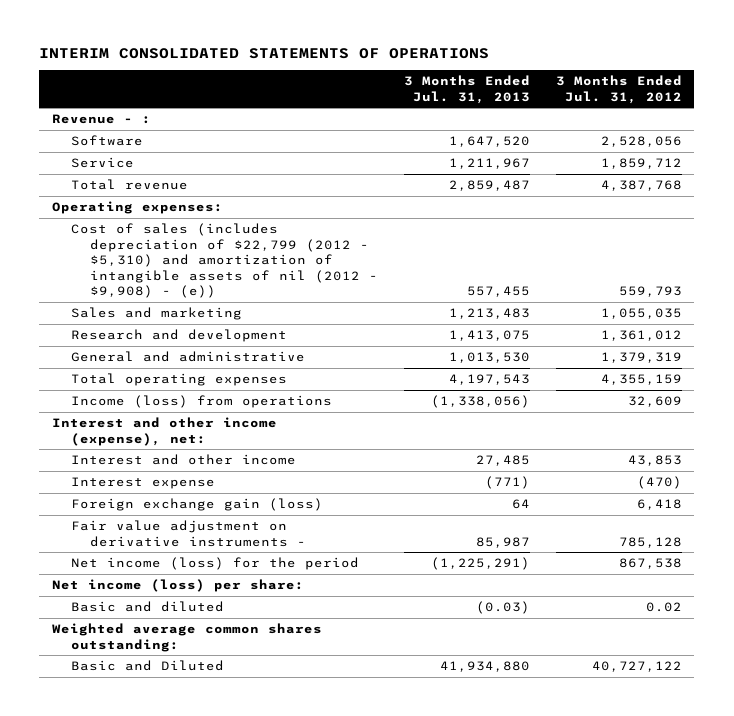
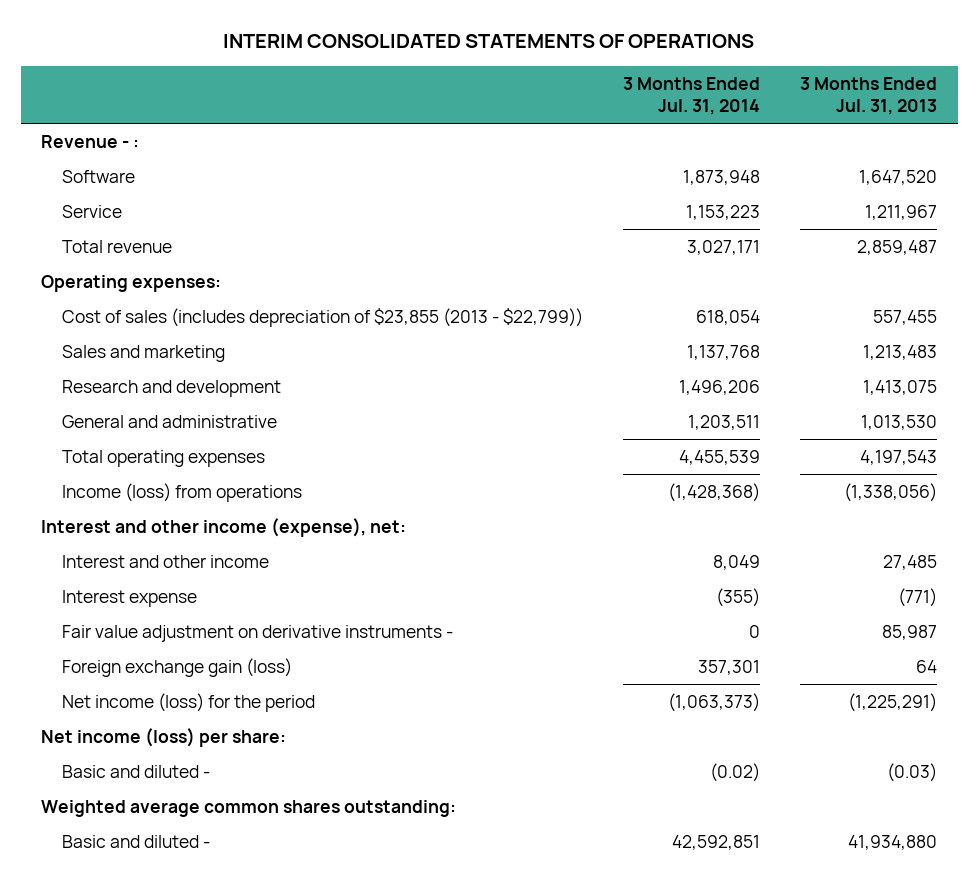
[555,75,682,104] 3 Months Ended Jul. 31, 2012 -> none
none -> [623,76,761,115] 3 Months Ended Jul. 31, 2014
[71,223,379,299] Cost of sales (includes depreciation of $22,799 (2012 - $5,310) and amortization of intangible assets of nil (2012 - $9,908) - (e)) -> [61,307,583,327] Cost of sales (includes depreciation of $23,855 (2013 - $22,799))
[71,498,324,512] Foreign exchange gain (loss) -> [61,657,292,677] Foreign exchange gain (loss)
[71,601,225,613] Basic and diluted -> [61,764,210,778] Basic and diluted -
[71,660,225,672] Basic and Diluted -> [61,834,210,848] Basic and diluted -

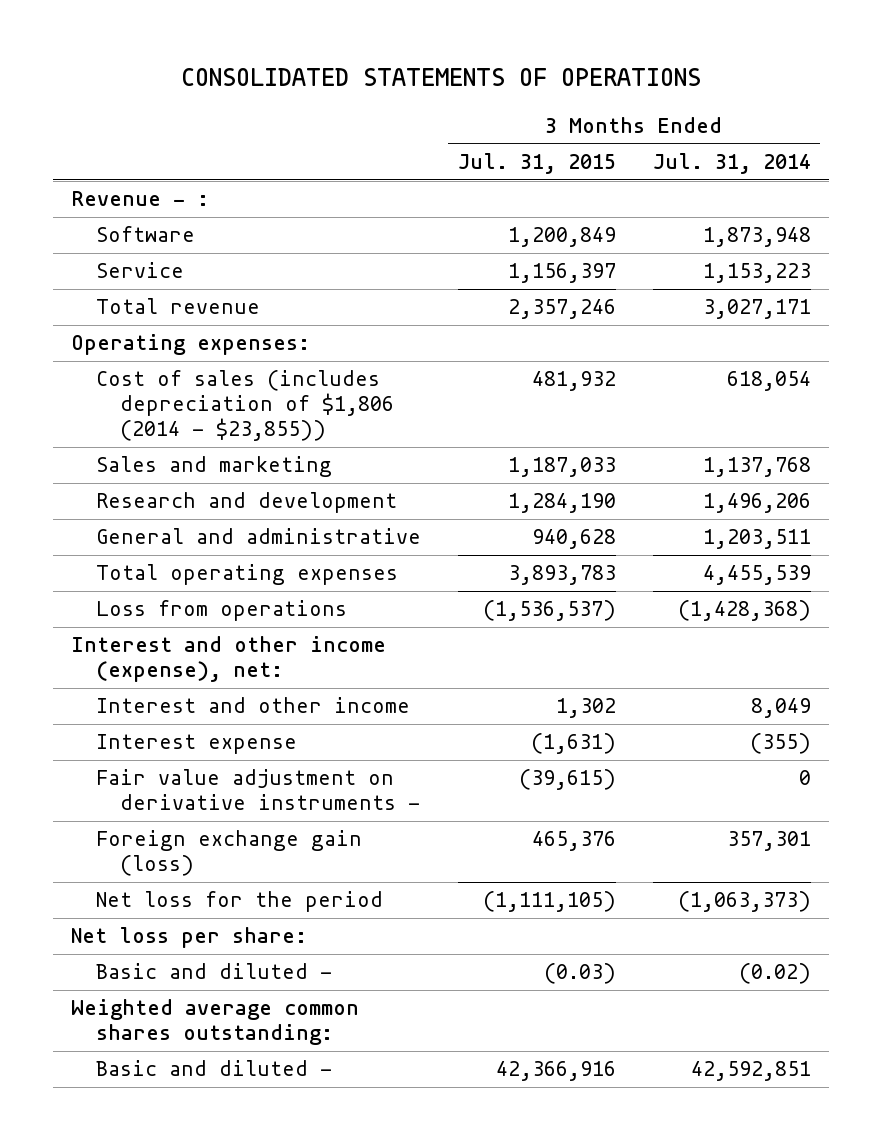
[223,34,755,49] INTERIM CONSOLIDATED STATEMENTS OF OPERATIONS -> [180,67,701,86] CONSOLIDATED STATEMENTS OF OPERATIONS
[800,76,938,115] 3 Months Ended Jul. 31, 2013 -> none
none -> [457,153,616,175] Jul. 31, 2015
[61,307,583,327] Cost of sales (includes depreciation of $23,855 (2013 - $22,799)) -> [95,370,395,442] Cost of sales (includes depreciation of $1,806 (2014 - $23,855))
[61,482,302,502] Income (loss) from operations -> [95,600,347,622] Loss from operations
[61,692,315,712] Net income (loss) for the period -> [95,891,383,913] Net loss for the period
[40,727,286,747] Net income (loss) per share: -> [71,927,308,949] Net loss per share:

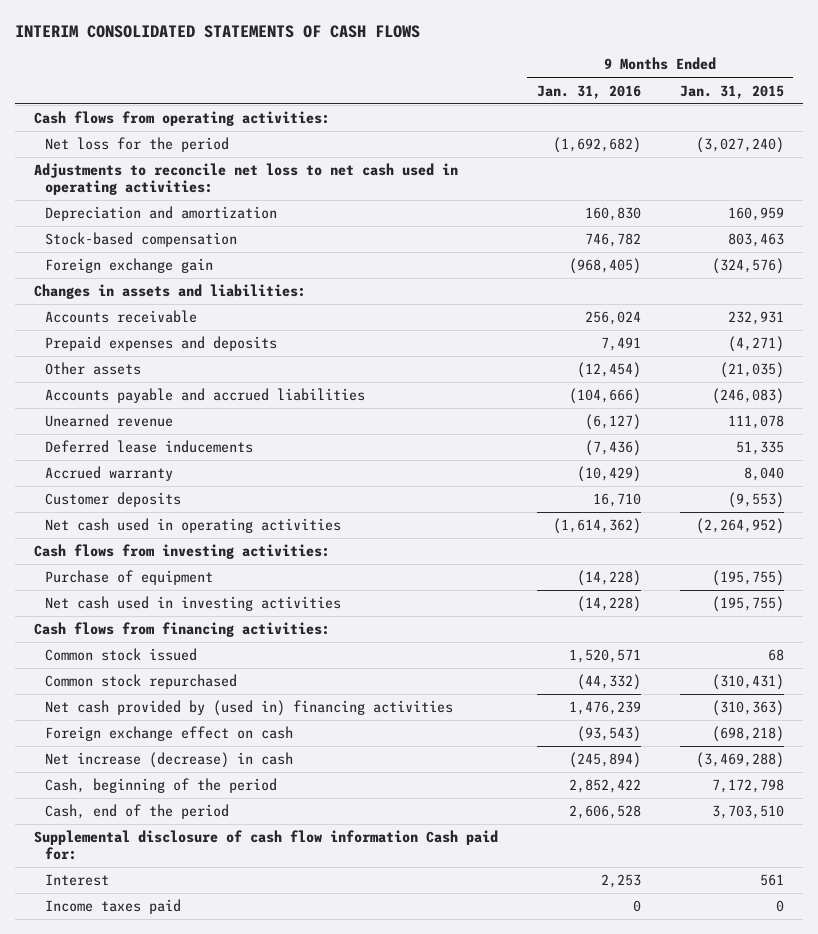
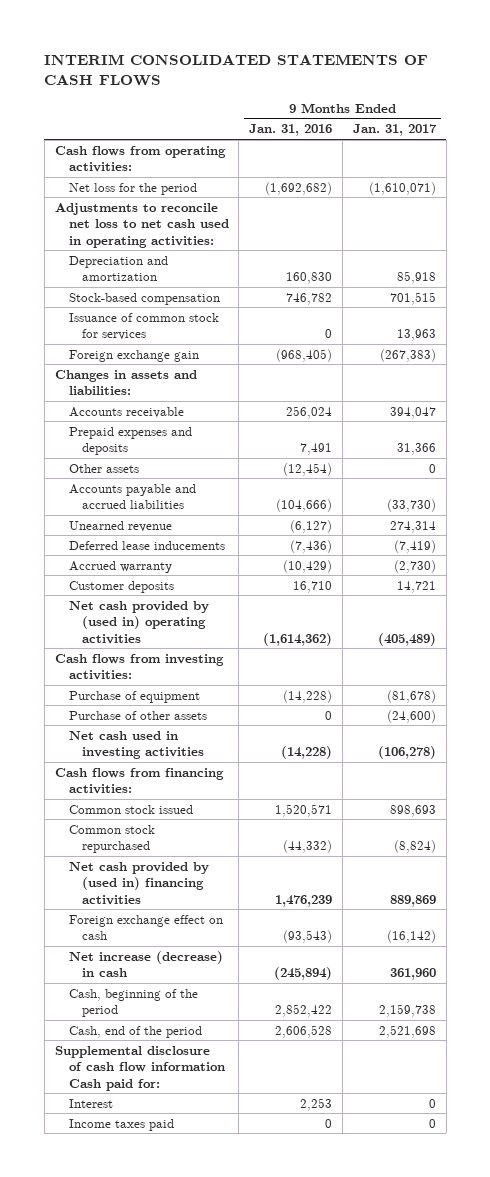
[679,84,784,99] Jan. 31, 2015 -> none
none -> [352,124,437,137] Jan. 31, 2017
none -> [68,312,219,341] Issuance of common stock for services
[44,518,341,534] Net cash used in operating activities -> [68,600,209,644] Net cash provided by (used in) operating activities
none -> [68,710,207,720] Purchase of other assets

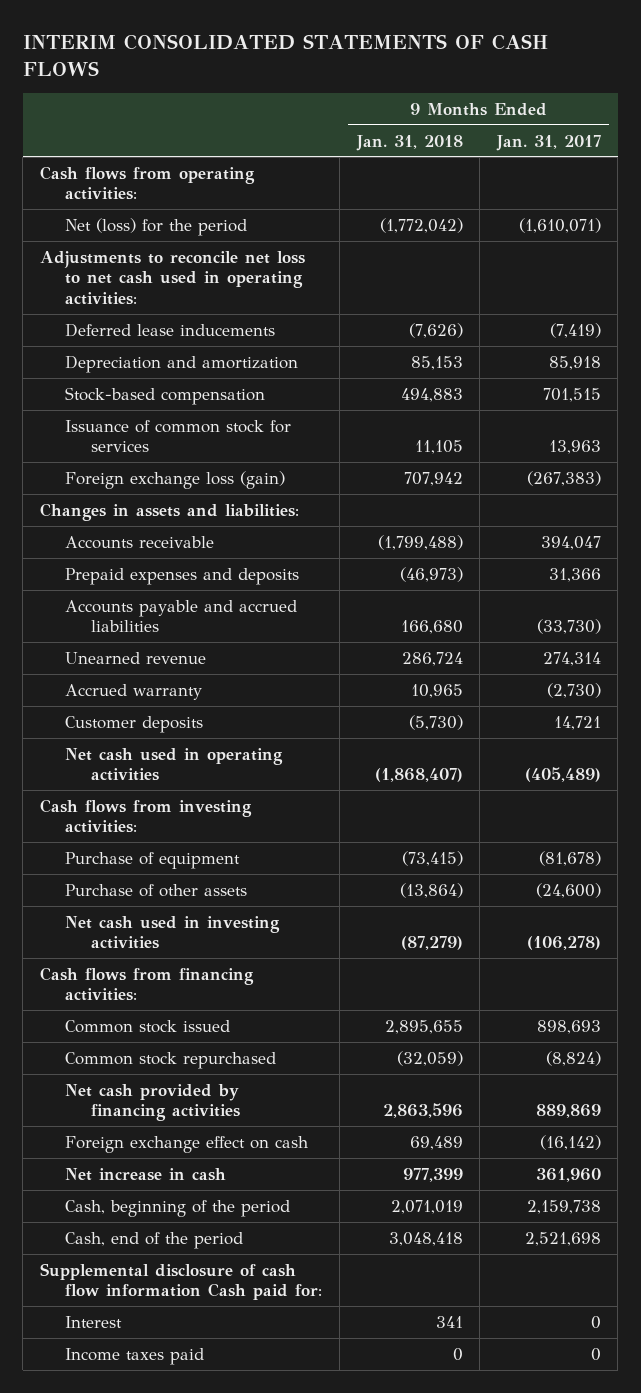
[249,124,333,137] Jan. 31, 2016 -> none
none -> [355,134,463,151] Jan. 31, 2018
[68,182,197,195] Net loss for the period -> [65,217,248,236] Net (loss) for the period
[68,540,225,550] Deferred lease inducements -> [65,322,276,337] Deferred lease inducements
[68,349,199,362] Foreign exchange gain -> [65,470,286,489] Foreign exchange loss (gain)
[68,463,139,473] Other assets -> none
[68,600,209,644] Net cash provided by (used in) operating activities -> [65,747,284,782] Net cash used in operating activities
[68,861,209,905] Net cash provided by (used in) financing activities -> [65,1083,241,1122] Net cash provided by financing activities
[68,950,223,978] Net increase (decrease) in cash -> [65,1167,227,1181] Net increase in cash

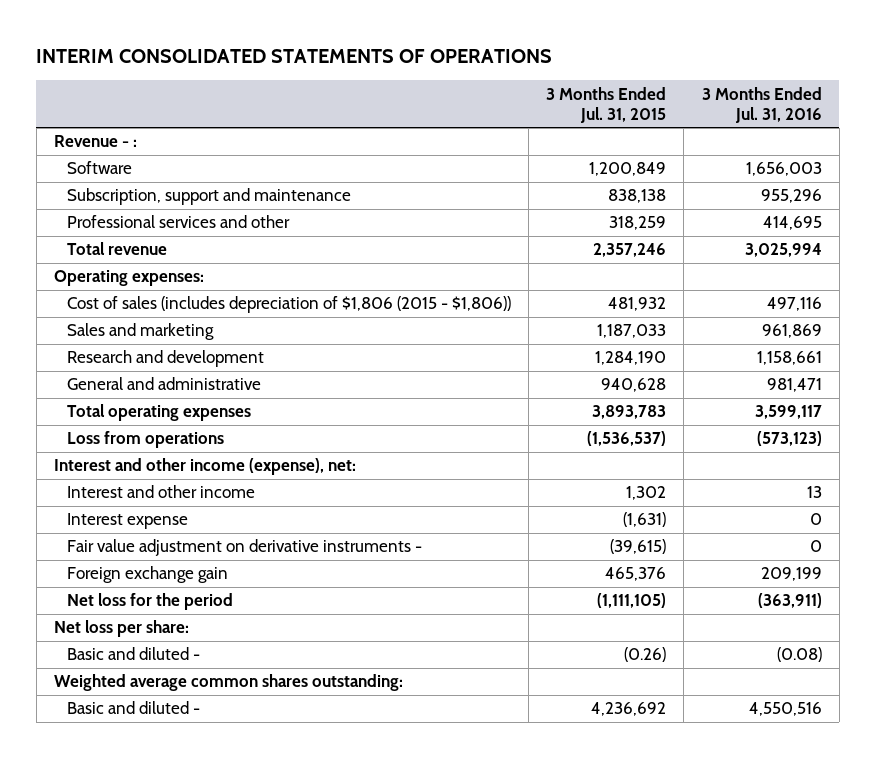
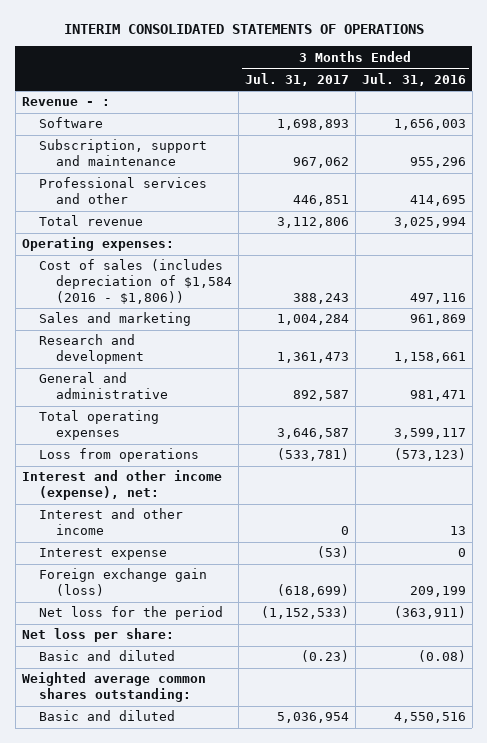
[546,86,667,124] 3 Months Ended Jul. 31, 2015 -> none
none -> [244,72,349,86] Jul. 31, 2017
[66,296,511,314] Cost of sales (includes depreciation of $1,806 (2015 - $1,806)) -> [38,259,232,304] Cost of sales (includes depreciation of $1,584 (2016 - $1,806))
[66,539,422,557] Fair value adjustment on derivative instruments - -> none
[66,566,228,584] Foreign exchange gain -> [38,568,207,597] Foreign exchange gain (loss)
[66,647,200,661] Basic and diluted - -> [38,650,175,662] Basic and diluted
[66,701,200,715] Basic and diluted - -> [38,710,175,722] Basic and diluted

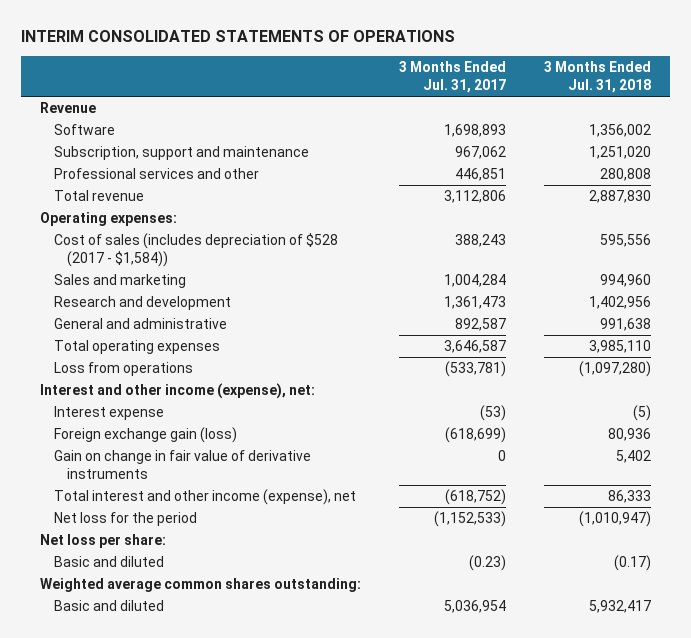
[361,72,466,86] Jul. 31, 2016 -> none
none -> [543,61,651,94] 3 Months Ended Jul. 31, 2018
[21,97,110,107] Revenue - : -> [39,102,96,114] Revenue
[38,259,232,304] Cost of sales (includes depreciation of $1,584 (2016 - $1,806)) -> [53,233,338,267] Cost of sales (includes depreciation of $528 (2017 - $1,584))
[38,508,183,536] Interest and other income -> none
none -> [53,450,311,479] Gain on change in fair value of derivative instruments
none -> [53,489,356,506] Total interest and other income (expense), net

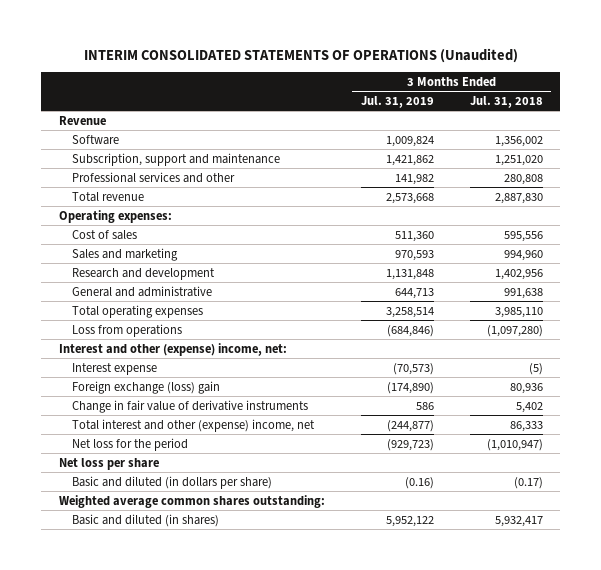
[20,30,455,43] INTERIM CONSOLIDATED STATEMENTS OF OPERATIONS -> [83,48,518,64] INTERIM CONSOLIDATED STATEMENTS OF OPERATIONS (Unaudited)
[398,61,506,94] 3 Months Ended Jul. 31, 2017 -> none
none -> [360,95,434,108] Jul. 31, 2019
[53,233,338,267] Cost of sales (includes depreciation of $528 (2017 - $1,584)) -> [71,229,137,240] Cost of sales
[39,383,315,400] Interest and other income (expense), net: -> [58,342,287,356] Interest and other (expense) income, net:
[53,427,237,444] Foreign exchange gain (loss) -> [71,380,220,394] Foreign exchange (loss) gain
[53,450,311,479] Gain on change in fair value of derivative instruments -> [71,399,308,413] Change in fair value of derivative instruments
[53,489,356,506] Total interest and other income (expense), net -> [71,418,315,432] Total interest and other (expense) income, net
[39,534,166,549] Net loss per share: -> [58,457,159,470] Net loss per share
[53,556,164,568] Basic and diluted -> [71,475,272,489] Basic and diluted (in dollars per share)
[53,600,164,612] Basic and diluted -> [71,513,219,527] Basic and diluted (in shares)

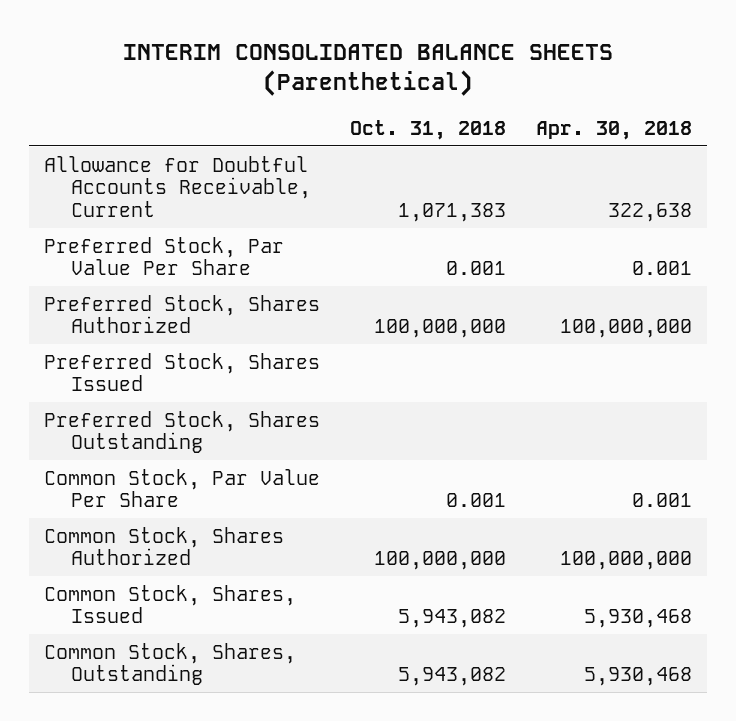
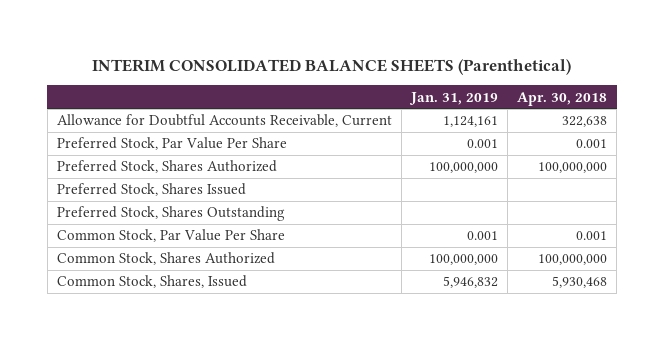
[350,119,507,140] Oct. 31, 2018 -> none
none -> [409,91,499,105] Jan. 31, 2019
[44,642,297,686] Common Stock, Shares, Outstanding -> none

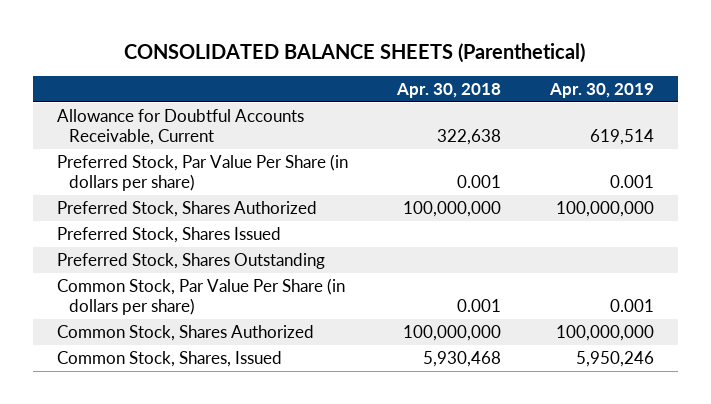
[92,58,572,75] INTERIM CONSOLIDATED BALANCE SHEETS (Parenthetical) -> [124,43,586,64] CONSOLIDATED BALANCE SHEETS (Parenthetical)
[409,91,499,105] Jan. 31, 2019 -> none
none -> [548,82,654,98] Apr. 30, 2019
[57,137,288,151] Preferred Stock, Par Value Per Share -> [57,153,349,192] Preferred Stock, Par Value Per Share (in dollars per share)
[57,229,286,243] Common Stock, Par Value Per Share -> [57,277,346,316] Common Stock, Par Value Per Share (in dollars per share)

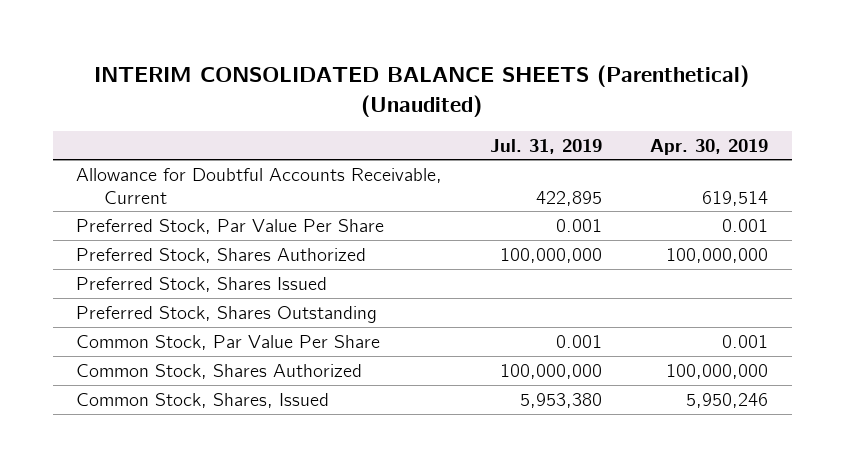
[124,43,586,64] CONSOLIDATED BALANCE SHEETS (Parenthetical) -> [94,65,750,117] INTERIM CONSOLIDATED BALANCE SHEETS (Parenthetical) (Unaudited)
[395,82,501,98] Apr. 30, 2018 -> none
none -> [490,138,603,154] Jul. 31, 2019
[57,153,349,192] Preferred Stock, Par Value Per Share (in dollars per share) -> [76,218,385,234] Preferred Stock, Par Value Per Share
[57,277,346,316] Common Stock, Par Value Per Share (in dollars per share) -> [76,334,381,350] Common Stock, Par Value Per Share

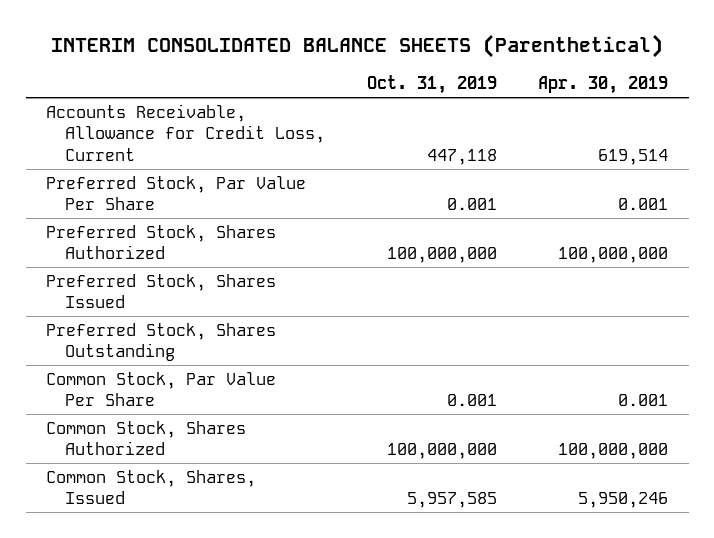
[94,65,750,117] INTERIM CONSOLIDATED BALANCE SHEETS (Parenthetical) (Unaudited) -> [51,34,664,59] INTERIM CONSOLIDATED BALANCE SHEETS (Parenthetical)
[490,138,603,154] Jul. 31, 2019 -> none
none -> [366,75,497,95] Oct. 31, 2019
[76,167,443,204] Allowance for Doubtful Accounts Receivable, Current -> [46,103,326,161] Accounts Receivable, Allowance for Credit Loss, Current

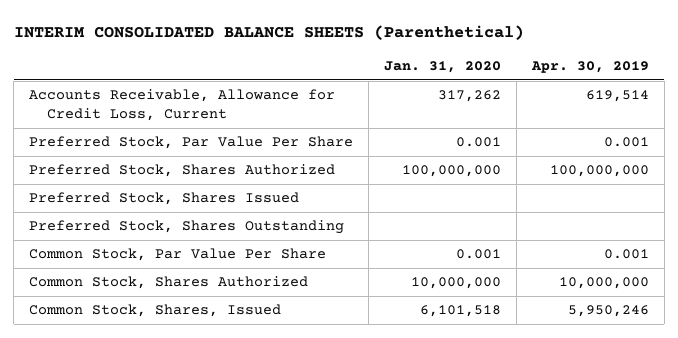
[366,75,497,95] Oct. 31, 2019 -> none
none -> [384,60,502,73] Jan. 31, 2020
[557,443,668,460] 100,000,000 -> [558,277,649,290] 10,000,000

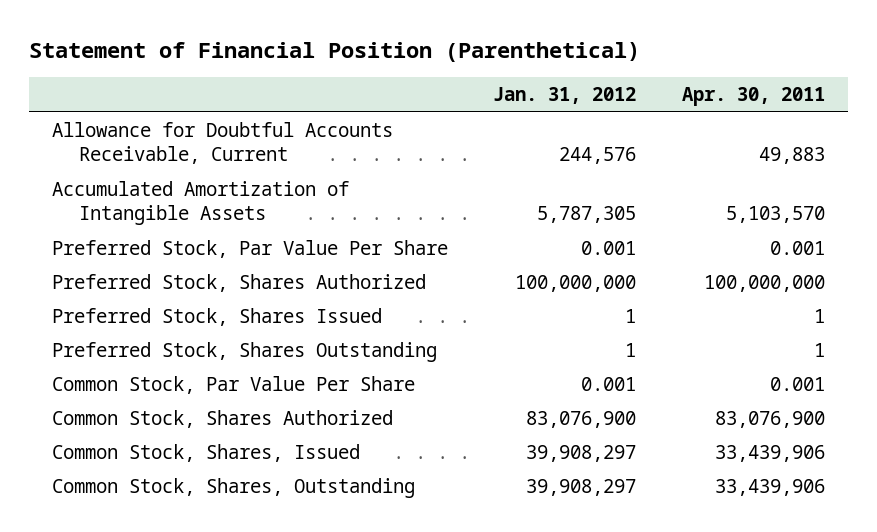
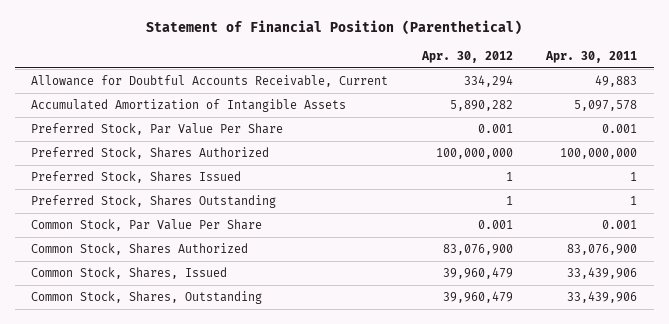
[493,87,637,105] Jan. 31, 2012 -> none
none -> [420,50,513,63] Apr. 30, 2012
[725,206,825,224] 5,103,570 -> [574,99,638,111] 5,097,578

